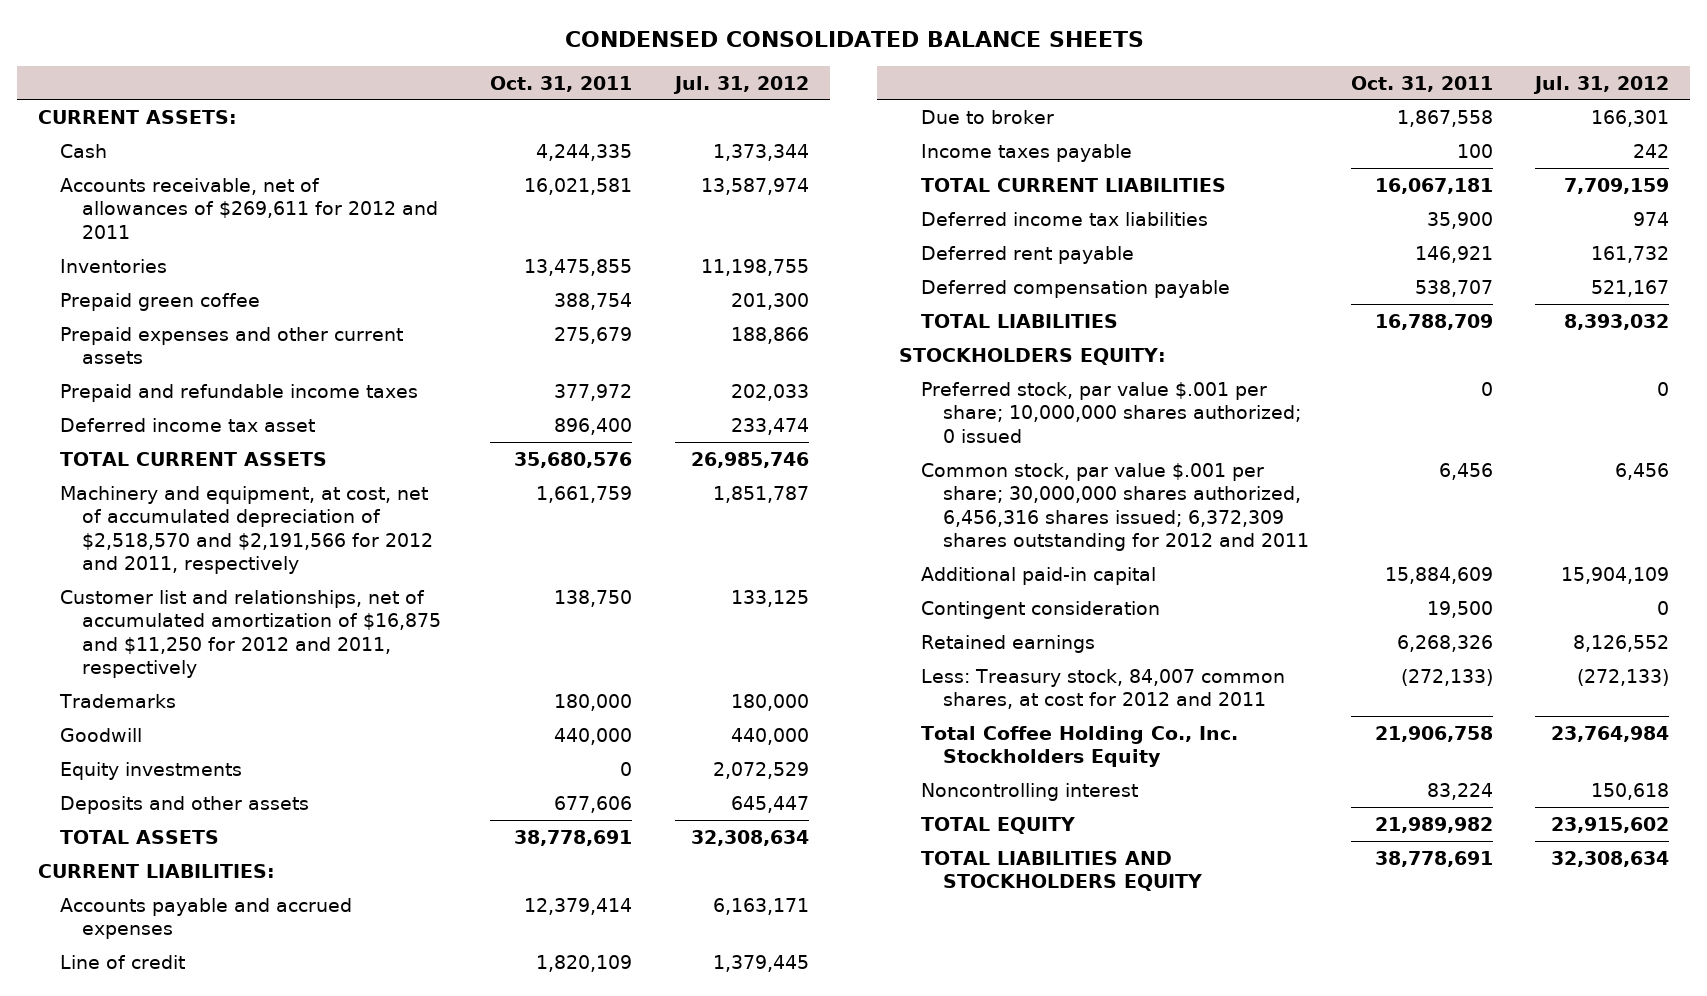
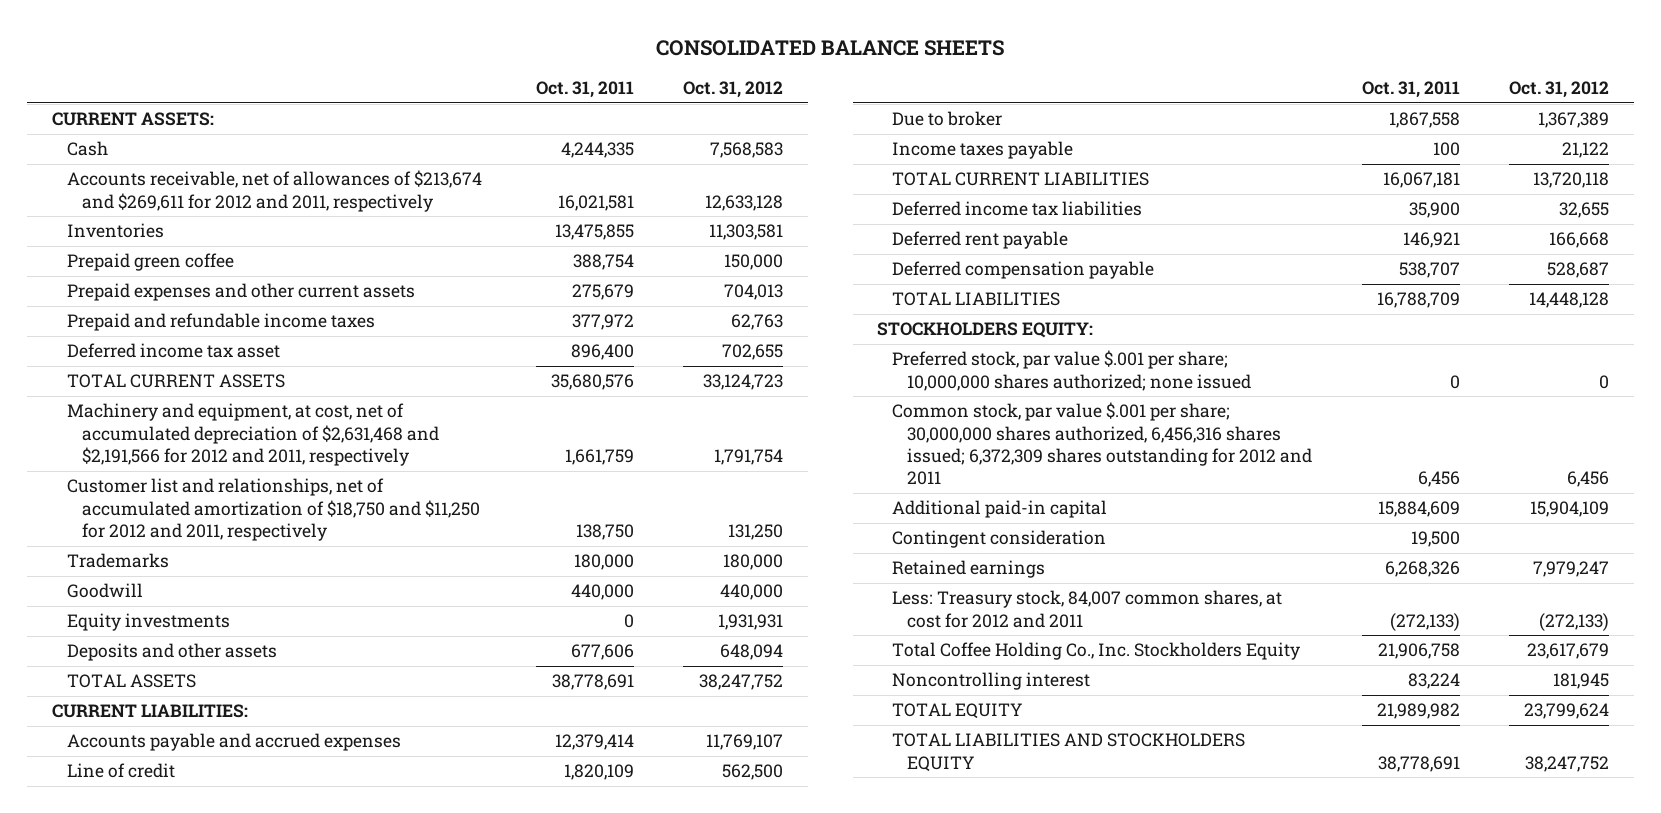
[564,30,1144,47] CONDENSED CONSOLIDATED BALANCE SHEETS -> [656,39,1005,56] CONSOLIDATED BALANCE SHEETS
[672,75,809,94] Jul. 31, 2012 -> none
none -> [683,80,784,98] Oct. 31, 2012
[60,177,439,239] Accounts receivable, net of allowances of $269,611 for 2012 and 2011 -> [66,170,482,212] Accounts receivable, net of allowances of $213,674 and $269,611 for 2012 and 2011, respectively
[60,485,434,575] Machinery and equipment, at cost, net of accumulated depreciation of $2,518,570 and $2,191,566 for 2012 and 2011, respectively -> [66,403,439,466] Machinery and equipment, at cost, net of accumulated depreciation of $2,631,468 and $2,191,566 for 2012 and 2011, respectively
[60,589,442,679] Customer list and relationships, net of accumulated amortization of $16,875 and $11,250 for 2012 and 2011, respectively -> [66,478,480,541] Customer list and relationships, net of accumulated amortization of $18,750 and $11,250 for 2012 and 2011, respectively
[920,381,1301,443] Preferred stock, par value $.001 per share; 10,000,000 shares authorized; 0 issued -> [892,350,1252,391] Preferred stock, par value $.001 per share; 10,000,000 shares authorized; none issued

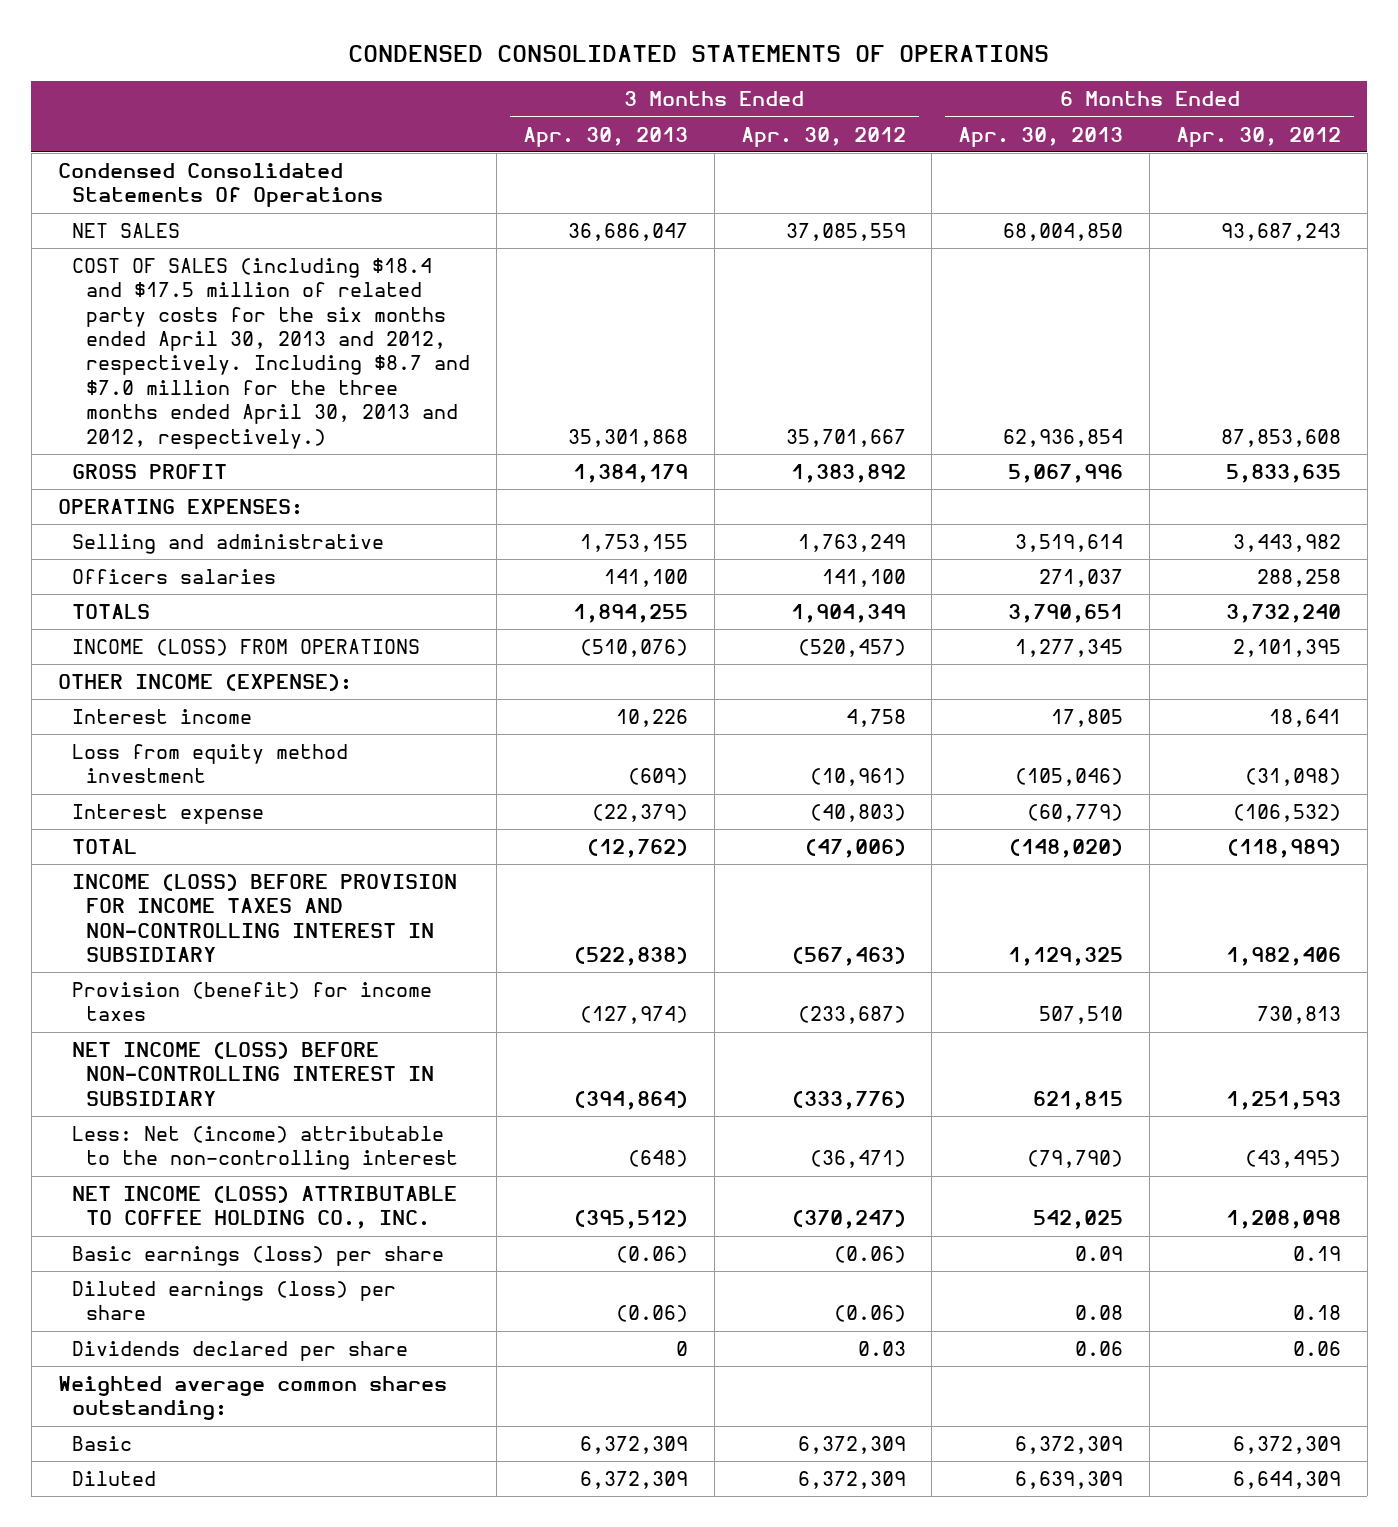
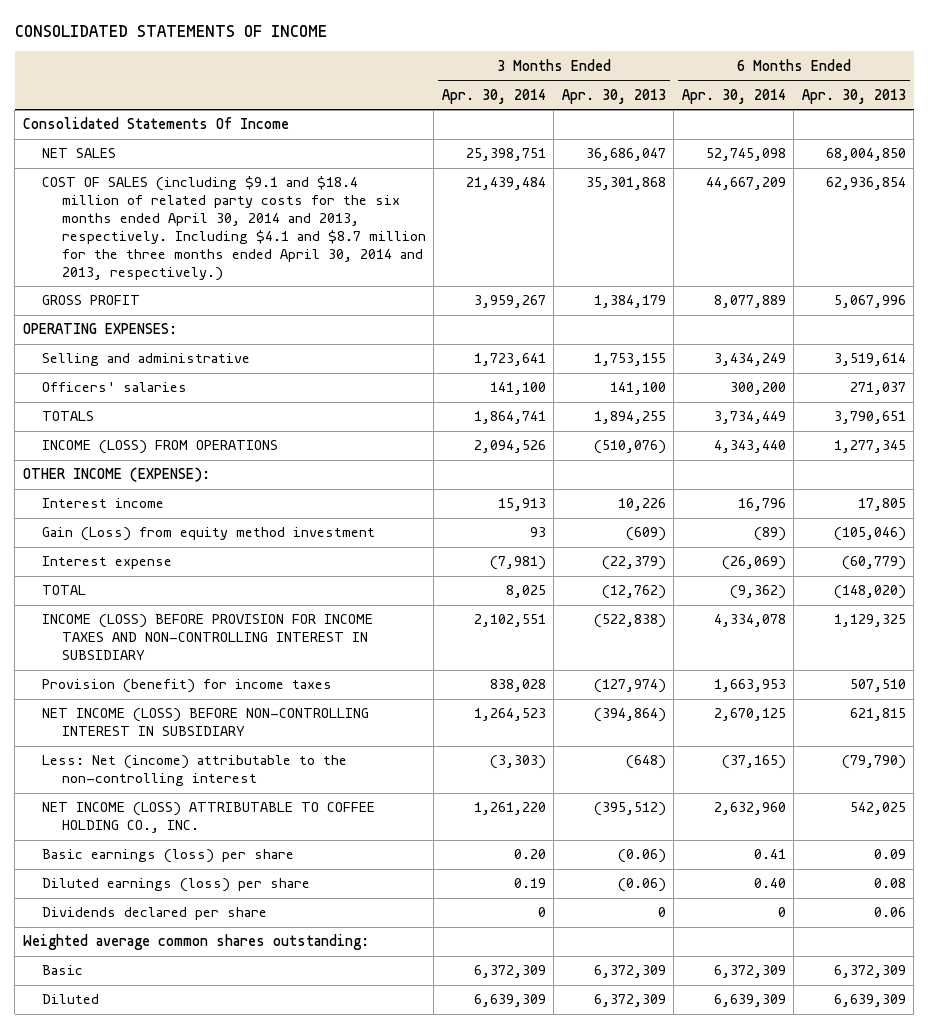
[348,44,1050,62] CONDENSED CONSOLIDATED STATEMENTS OF OPERATIONS -> [14,24,327,37] CONSOLIDATED STATEMENTS OF INCOME
[740,126,906,147] Apr. 30, 2012 -> none
[1175,126,1341,147] Apr. 30, 2012 -> none
none -> [441,88,546,104] Apr. 30, 2014
none -> [681,88,786,104] Apr. 30, 2014
[57,163,383,208] Condensed Consolidated Statements Of Operations -> [22,117,289,130] Consolidated Statements Of Income
[71,258,471,449] COST OF SALES (including $18.4 and $17.5 million of related party costs for the six months ended April 30, 2013 and 2012, respectively. Including $8.7 and $7.0 million for the three months ended April 30, 2013 and 2012, respectively.) -> [42,176,426,281] COST OF SALES (including $9.1 and $18.4 million of related party costs for the six months ended April 30, 2014 and 2013, respectively. Including $4.1 and $8.7 million for the three months ended April 30, 2014 and 2013, respectively.)
[71,569,276,585] Officers salaries -> [42,382,188,393] Officers' salaries
[71,744,348,784] Loss from equity method investment -> [42,527,376,542] Gain (Loss) from equity method investment

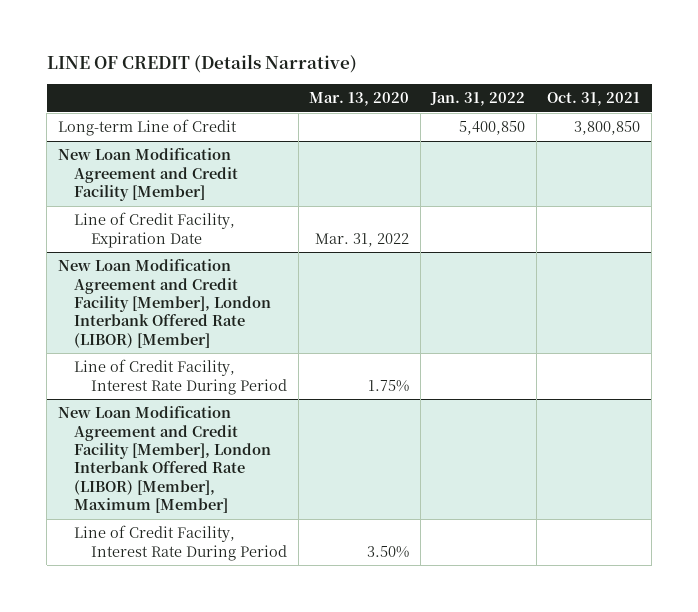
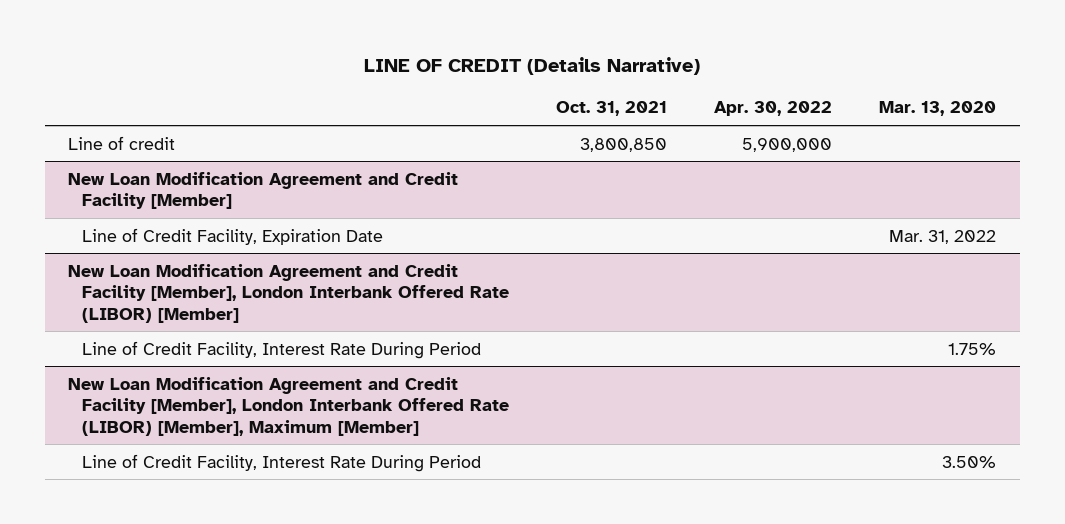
[430,92,526,107] Jan. 31, 2022 -> none
none -> [714,101,833,117] Apr. 30, 2022
[57,119,237,137] Long-term Line of Credit -> [68,135,176,150] Line of credit

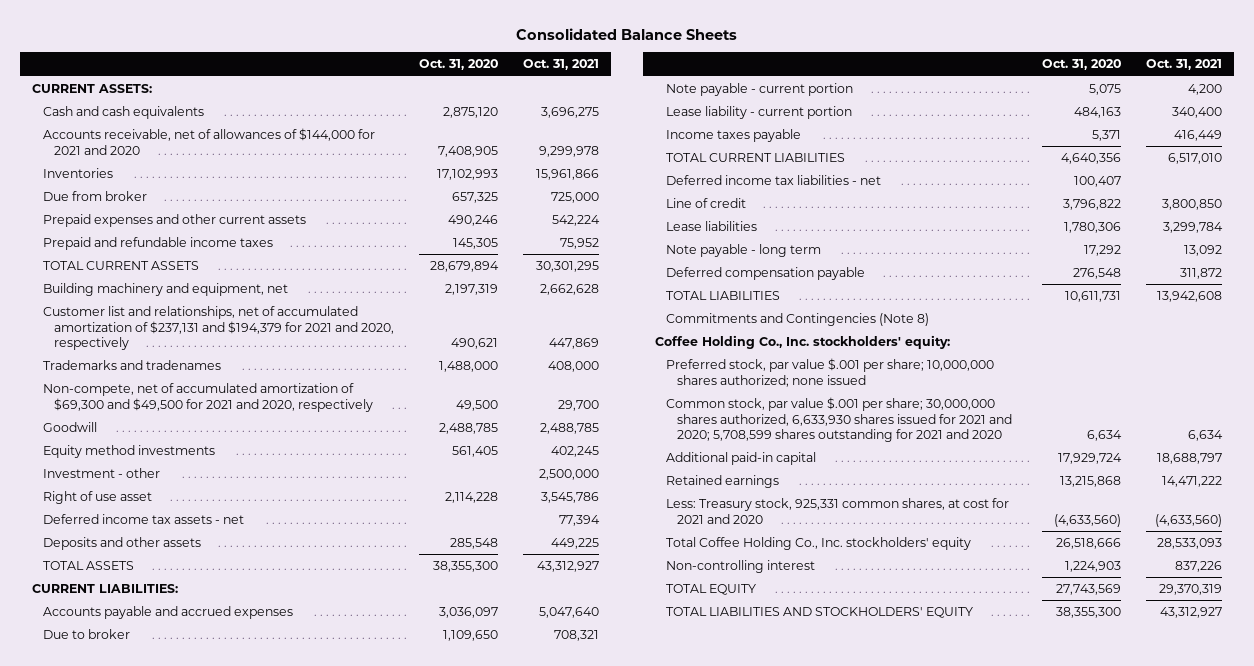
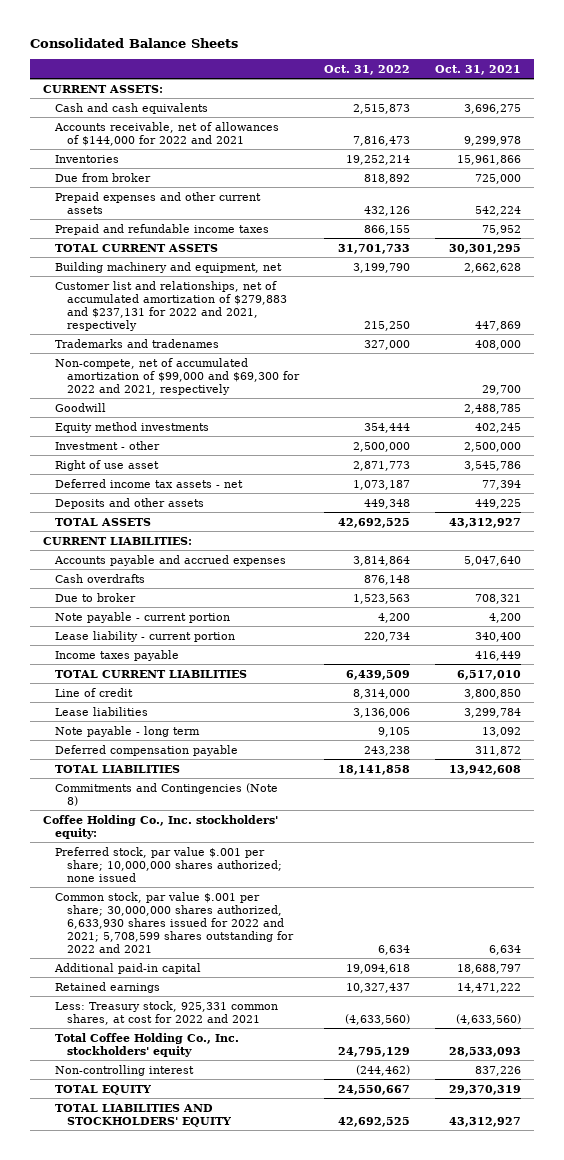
[419,59,499,71] Oct. 31, 2020 -> none
none -> [324,64,411,75] Oct. 31, 2022
[43,128,376,155] Accounts receivable, net of allowances of $144,000 for 2021 and 2020 -> [54,121,280,146] Accounts receivable, net of allowances of $144,000 for 2022 and 2021
[43,306,395,351] Customer list and relationships, net of accumulated amortization of $237,131 and $194,379 for 2021 and 2020, respectively -> [55,280,288,331] Customer list and relationships, net of accumulated amortization of $279,883 and $237,131 for 2022 and 2021, respectively
[43,383,374,412] Non-compete, net of accumulated amortization of $69,300 and $49,500 for 2021 and 2020, respectively -> [55,357,301,395] Non-compete, net of accumulated amortization of $99,000 and $69,300 for 2022 and 2021, respectively
none -> [55,573,146,583] Cash overdrafts
[666,175,882,186] Deferred income tax liabilities - net -> none
[666,397,1013,443] Common stock, par value $.001 per share; 30,000,000 shares authorized, 6,633,930 shares issued for 2021 and 2020; 5,708,599 shares outstanding for 2021 and 2020 -> [55,891,295,953] Common stock, par value $.001 per share; 30,000,000 shares authorized, 6,633,930 shares issued for 2022 and 2021; 5,708,599 shares outstanding for 2022 and 2021
[666,498,1010,524] Less: Treasury stock, 925,331 common shares, at cost for 2021 and 2020 -> [55,1000,279,1025] Less: Treasury stock, 925,331 common shares, at cost for 2022 and 2021

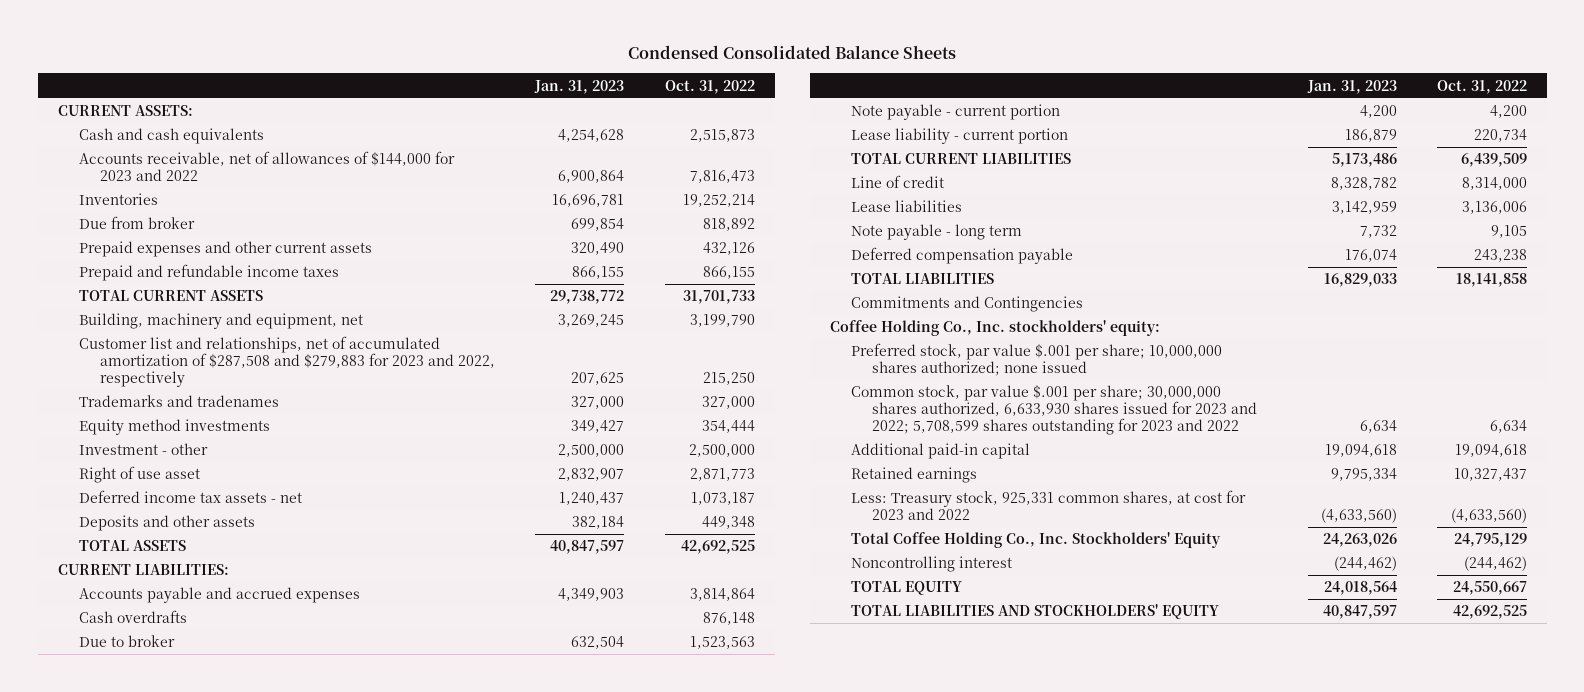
[30,37,239,48] Consolidated Balance Sheets -> [628,45,957,60] Condensed Consolidated Balance Sheets
[435,64,522,75] Oct. 31, 2021 -> none
none -> [534,79,625,94] Jan. 31, 2023
[54,121,280,146] Accounts receivable, net of allowances of $144,000 for 2022 and 2021 -> [78,151,455,182] Accounts receivable, net of allowances of $144,000 for 2023 and 2022
[55,261,283,273] Building machinery and equipment, net -> [78,313,363,330] Building, machinery and equipment, net
[55,280,288,331] Customer list and relationships, net of accumulated amortization of $279,883 and $237,131 for 2022 and 2021, respectively -> [78,336,496,388] Customer list and relationships, net of accumulated amortization of $287,508 and $279,883 for 2023 and 2022, respectively
[55,357,301,395] Non-compete, net of accumulated amortization of $99,000 and $69,300 for 2022 and 2021, respectively -> none
[55,402,107,412] Goodwill -> none
[55,649,180,661] Income taxes payable -> none
[55,782,279,806] Commitments and Contingencies (Note 8) -> [851,296,1084,313] Commitments and Contingencies
[55,891,295,953] Common stock, par value $.001 per share; 30,000,000 shares authorized, 6,633,930 shares issued for 2022 and 2021; 5,708,599 shares outstanding for 2022 and 2021 -> [851,385,1258,436] Common stock, par value $.001 per share; 30,000,000 shares authorized, 6,633,930 shares issued for 2023 and 2022; 5,708,599 shares outstanding for 2023 and 2022
[55,1000,279,1025] Less: Treasury stock, 925,331 common shares, at cost for 2022 and 2021 -> [851,490,1247,521] Less: Treasury stock, 925,331 common shares, at cost for 2023 and 2022
[55,1032,240,1057] Total Coffee Holding Co., Inc. stockholders' equity -> [851,532,1222,549] Total Coffee Holding Co., Inc. Stockholders' Equity
[55,1064,195,1076] Non-controlling interest -> [851,556,1013,573] Noncontrolling interest

